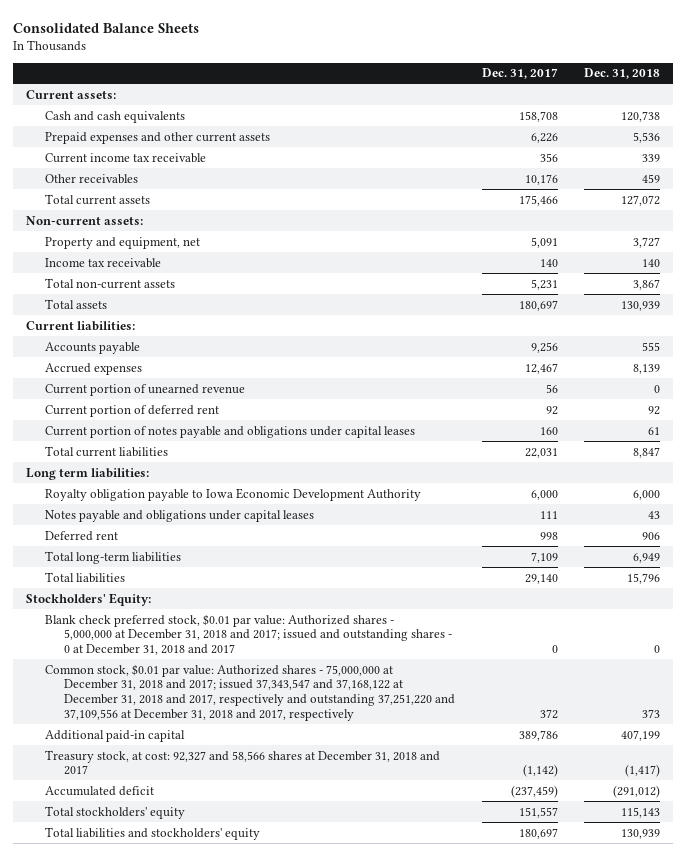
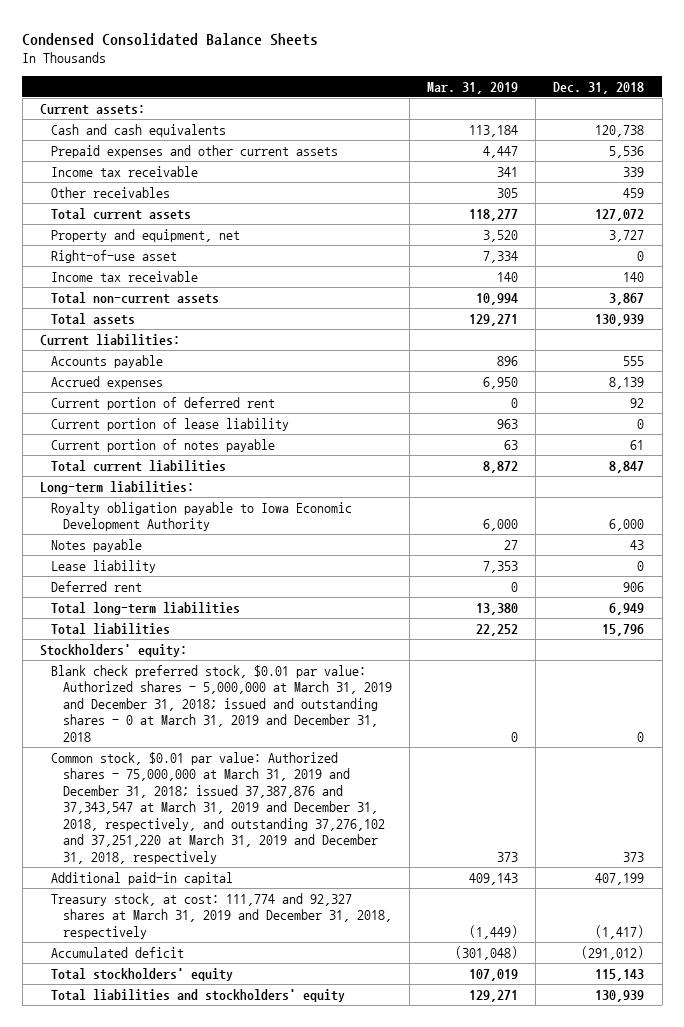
[12,22,199,33] Consolidated Balance Sheets -> [22,32,319,46] Condensed Consolidated Balance Sheets
[481,68,558,80] Dec. 31, 2017 -> none
none -> [427,81,519,94] Mar. 31, 2019
[45,152,207,163] Current income tax receivable -> [51,165,199,177] Income tax receivable
[26,215,144,225] Non-current assets: -> none
none -> [51,249,178,263] Right-of-use asset
[45,383,246,396] Current portion of unearned revenue -> none
none -> [51,417,290,431] Current portion of lease liability
[45,425,416,438] Current portion of notes payable and obligations under capital leases -> [51,438,276,452] Current portion of notes payable
[26,467,150,480] Long term liabilities: -> [39,480,194,494] Long-term liabilities:
[45,509,315,522] Notes payable and obligations under capital leases -> [51,538,143,552] Notes payable
none -> [51,559,157,573] Lease liability
[26,592,152,606] Stockholders' Equity: -> [39,643,187,657] Stockholders' equity:
[45,613,453,655] Blank check preferred stock, $0.01 par value: Authorized shares - 5,000,000 at December 31, 2018 and 2017; issued and outstanding shares - 0 at December 31, 2018 and 2017 -> [51,664,392,742] Blank check preferred stock, $0.01 par value: Authorized shares - 5,000,000 at March 31, 2019 and December 31, 2018; issued and outstanding shares - 0 at March 31, 2019 and December 31, 2018
[45,663,456,721] Common stock, $0.01 par value: Authorized shares - 75,000,000 at December 31, 2018 and 2017; issued 37,343,547 and 37,168,122 at December 31, 2018 and 2017, respectively and outstanding 37,251,220 and 37,109,556 at December 31, 2018 and 2017, respectively -> [51,751,385,864] Common stock, $0.01 par value: Authorized shares - 75,000,000 at March 31, 2019 and December 31, 2018; issued 37,387,876 and 37,343,547 at March 31, 2019 and December 31, 2018, respectively, and outstanding 37,276,102 and 37,251,220 at March 31, 2019 and December 31, 2018, respectively
[45,749,441,776] Treasury stock, at cost: 92,327 and 58,566 shares at December 31, 2018 and 2017 -> [51,892,392,939] Treasury stock, at cost: 111,774 and 92,327 shares at March 31, 2019 and December 31, 2018, respectively

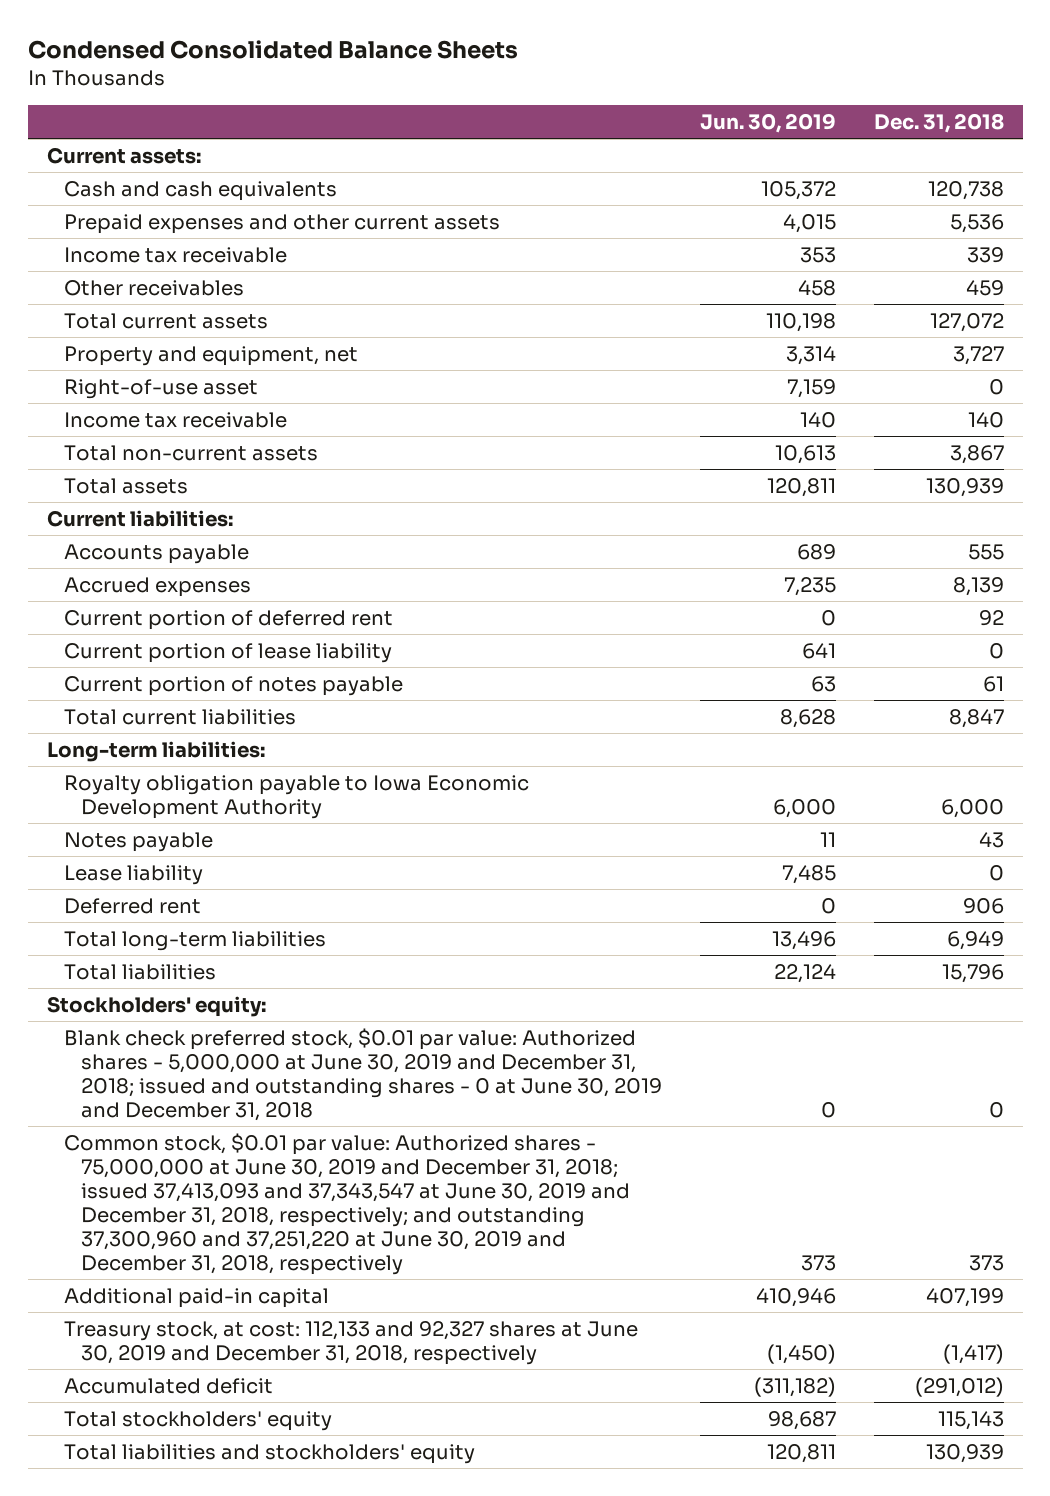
[427,81,519,94] Mar. 31, 2019 -> none
none -> [699,112,836,133] Jun. 30, 2019
[51,664,392,742] Blank check preferred stock, $0.01 par value: Authorized shares - 5,000,000 at March 31, 2019 and December 31, 2018; issued and outstanding shares - 0 at March 31, 2019 and December 31, 2018 -> [63,1027,662,1121] Blank check preferred stock, $0.01 par value: Authorized shares - 5,000,000 at June 30, 2019 and December 31, 2018; issued and outstanding shares - 0 at June 30, 2019 and December 31, 2018
[51,751,385,864] Common stock, $0.01 par value: Authorized shares - 75,000,000 at March 31, 2019 and December 31, 2018; issued 37,387,876 and 37,343,547 at March 31, 2019 and December 31, 2018, respectively, and outstanding 37,276,102 and 37,251,220 at March 31, 2019 and December 31, 2018, respectively -> [63,1132,630,1275] Common stock, $0.01 par value: Authorized shares - 75,000,000 at June 30, 2019 and December 31, 2018; issued 37,413,093 and 37,343,547 at June 30, 2019 and December 31, 2018, respectively; and outstanding 37,300,960 and 37,251,220 at June 30, 2019 and December 31, 2018, respectively
[51,892,392,939] Treasury stock, at cost: 111,774 and 92,327 shares at March 31, 2019 and December 31, 2018, respectively -> [63,1320,638,1365] Treasury stock, at cost: 112,133 and 92,327 shares at June 30, 2019 and December 31, 2018, respectively

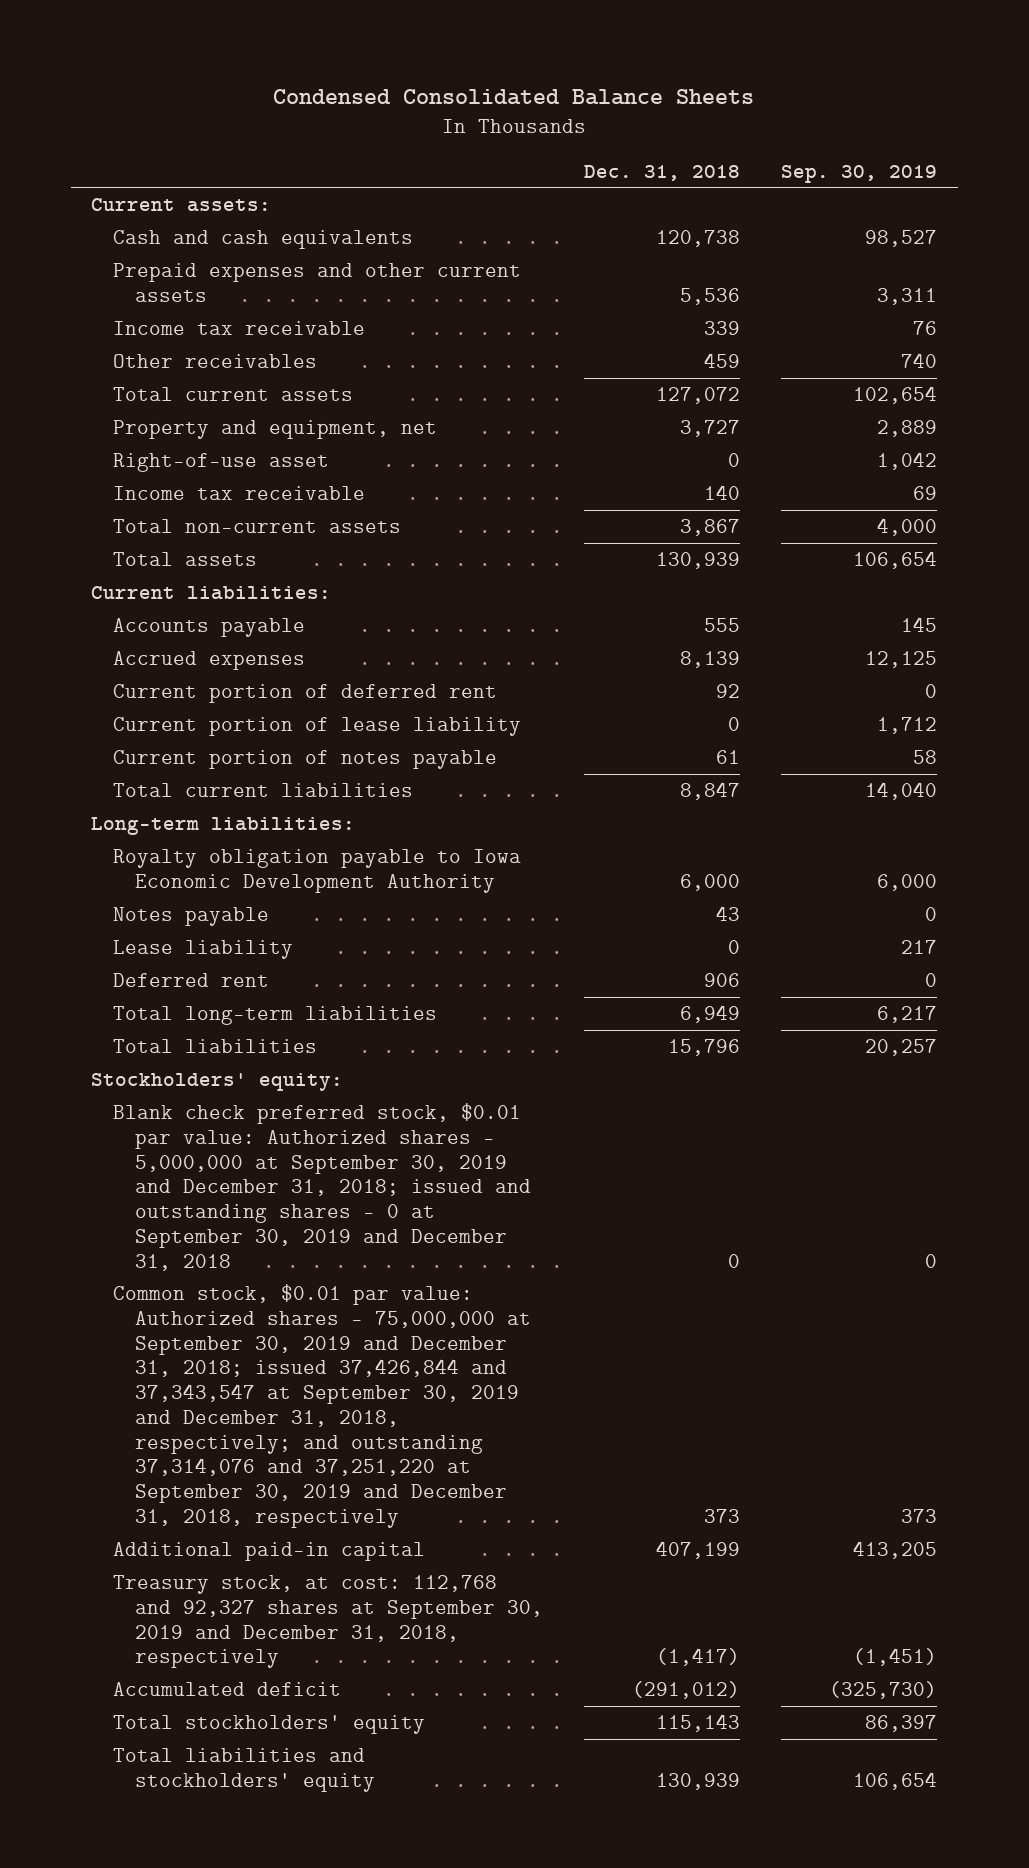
[699,112,836,133] Jun. 30, 2019 -> none
none -> [781,164,938,183] Sep. 30, 2019
[63,1027,662,1121] Blank check preferred stock, $0.01 par value: Authorized shares - 5,000,000 at June 30, 2019 and December 31, 2018; issued and outstanding shares - 0 at June 30, 2019 and December 31, 2018 -> [112,1102,531,1271] Blank check preferred stock, $0.01 par value: Authorized shares - 5,000,000 at September 30, 2019 and December 31, 2018; issued and outstanding shares - 0 at September 30, 2019 and December 31, 2018
[63,1132,630,1275] Common stock, $0.01 par value: Authorized shares - 75,000,000 at June 30, 2019 and December 31, 2018; issued 37,413,093 and 37,343,547 at June 30, 2019 and December 31, 2018, respectively; and outstanding 37,300,960 and 37,251,220 at June 30, 2019 and December 31, 2018, respectively -> [112,1283,531,1528] Common stock, $0.01 par value: Authorized shares - 75,000,000 at September 30, 2019 and December 31, 2018; issued 37,426,844 and 37,343,547 at September 30, 2019 and December 31, 2018, respectively; and outstanding 37,314,076 and 37,251,220 at September 30, 2019 and December 31, 2018, respectively
[63,1320,638,1365] Treasury stock, at cost: 112,133 and 92,327 shares at June 30, 2019 and December 31, 2018, respectively -> [112,1574,543,1669] Treasury stock, at cost: 112,768 and 92,327 shares at September 30, 2019 and December 31, 2018, respectively

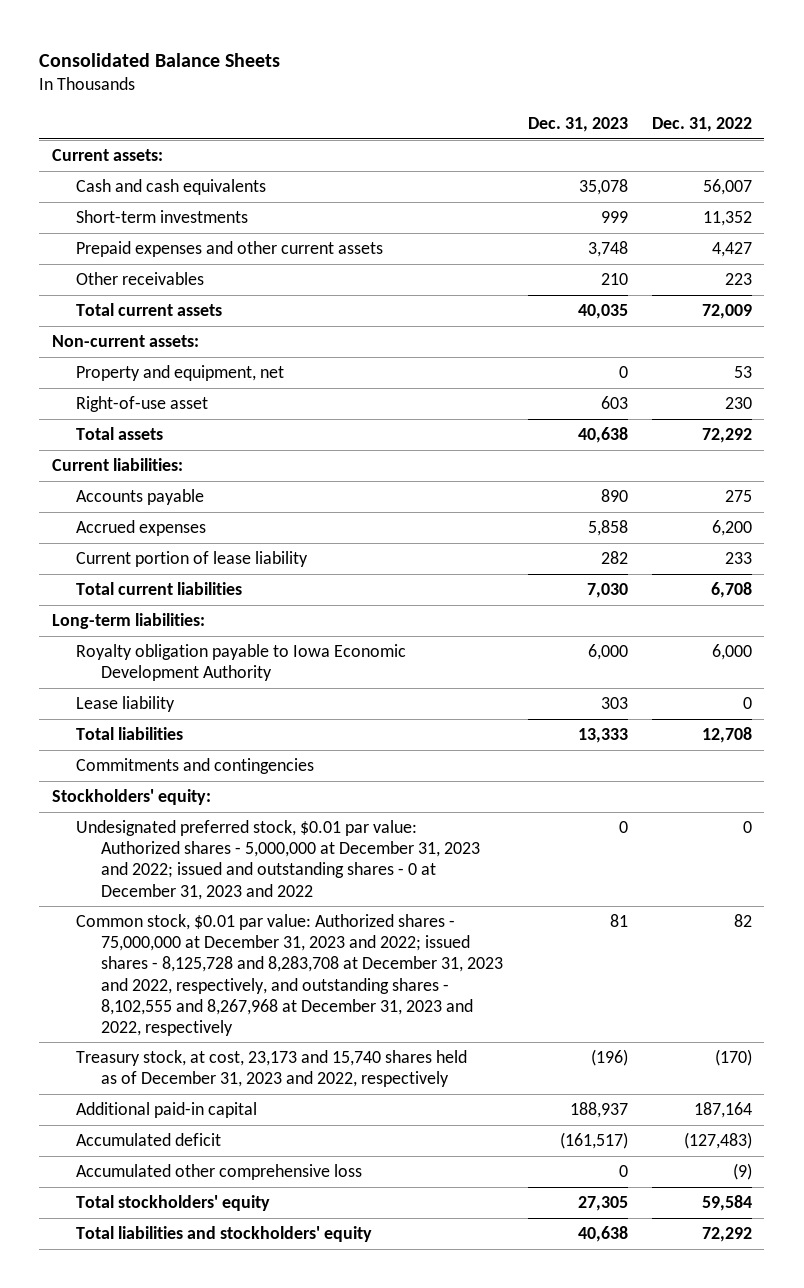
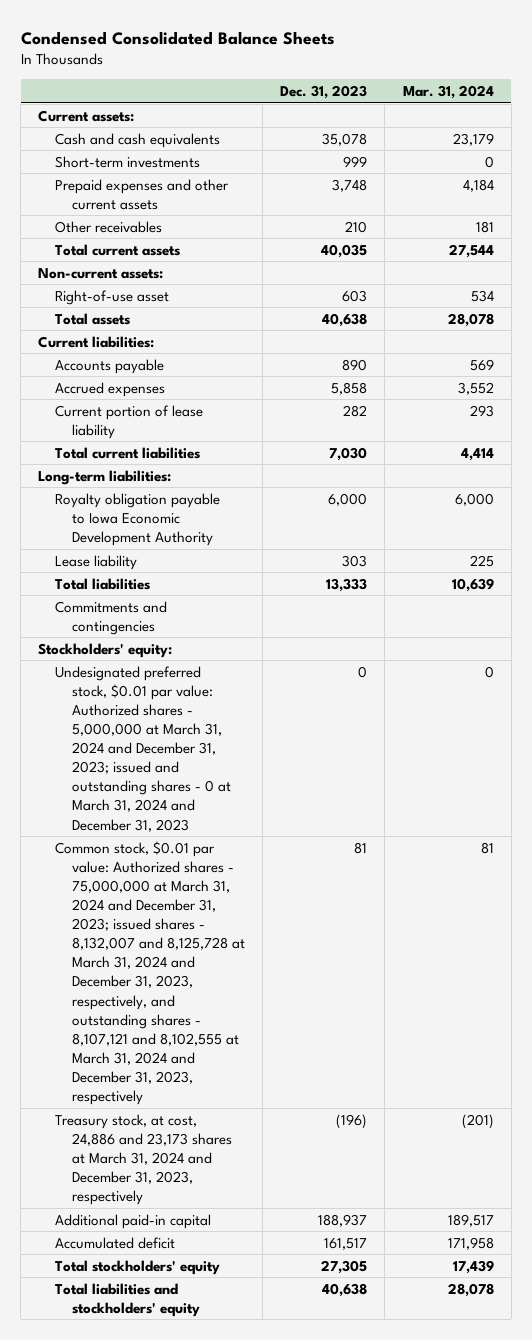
[39,52,281,67] Consolidated Balance Sheets -> [20,31,335,46] Condensed Consolidated Balance Sheets
[652,117,753,133] Dec. 31, 2022 -> none
none -> [402,84,494,99] Mar. 31, 2024
[76,365,285,382] Property and equipment, net -> none
[76,820,480,900] Undesignated preferred stock, $0.01 par value: Authorized shares - 5,000,000 at December 31, 2023 and 2022; issued and outstanding shares - 0 at December 31, 2023 and 2022 -> [55,665,231,832] Undesignated preferred stock, $0.01 par value: Authorized shares - 5,000,000 at March 31, 2024 and December 31, 2023; issued and outstanding shares - 0 at March 31, 2024 and December 31, 2023
[76,914,503,1036] Common stock, $0.01 par value: Authorized shares - 75,000,000 at December 31, 2023 and 2022; issued shares - 8,125,728 and 8,283,708 at December 31, 2023 and 2022, respectively, and outstanding shares - 8,102,555 and 8,267,968 at December 31, 2023 and 2022, respectively -> [55,840,245,1106] Common stock, $0.01 par value: Authorized shares - 75,000,000 at March 31, 2024 and December 31, 2023; issued shares - 8,132,007 and 8,125,728 at March 31, 2024 and December 31, 2023, respectively, and outstanding shares - 8,107,121 and 8,102,555 at March 31, 2024 and December 31, 2023, respectively
[76,1050,468,1088] Treasury stock, at cost, 23,173 and 15,740 shares held as of December 31, 2023 and 2022, respectively -> [55,1113,232,1206] Treasury stock, at cost, 24,886 and 23,173 shares at March 31, 2024 and December 31, 2023, respectively
[76,1164,363,1181] Accumulated other comprehensive loss -> none
[559,1132,628,1150] (161,517) -> [324,1237,368,1250] 161,517

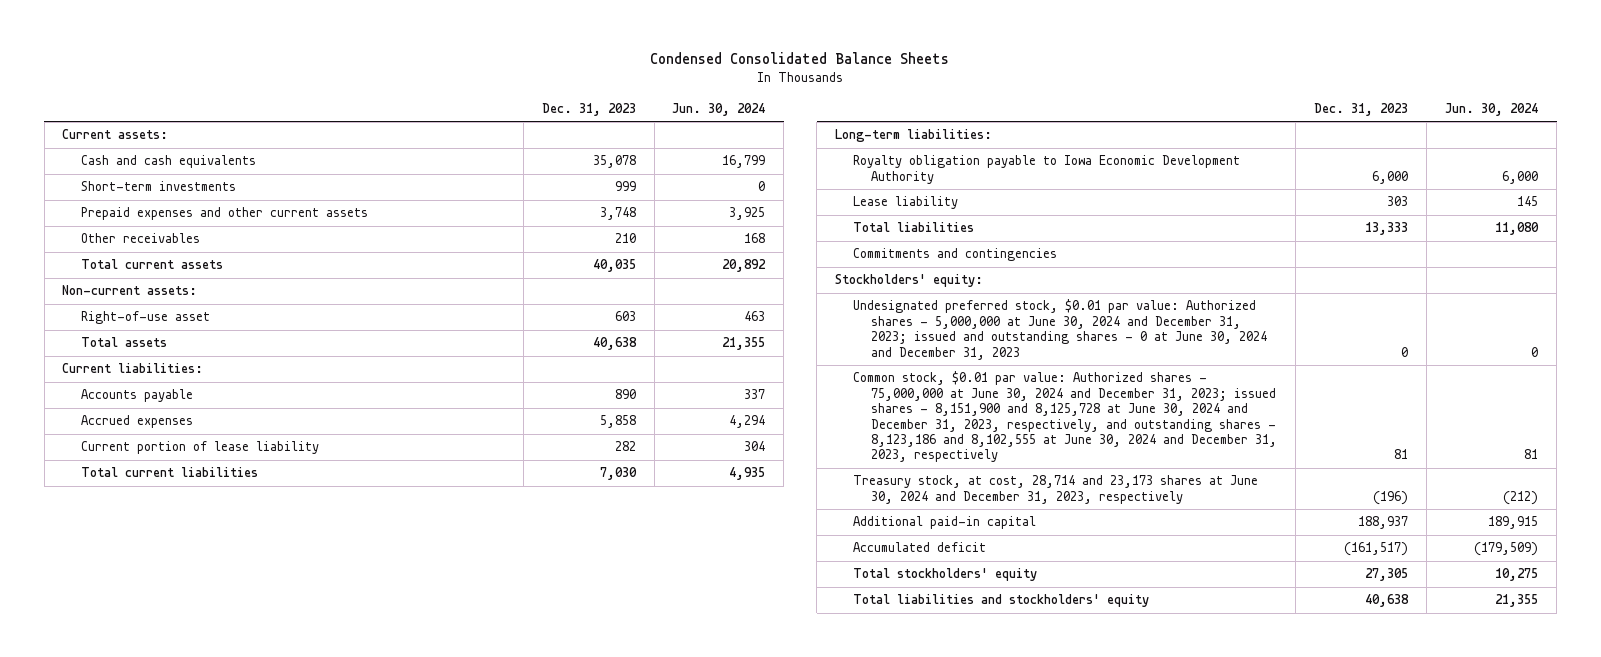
[402,84,494,99] Mar. 31, 2024 -> none
none -> [672,102,766,116] Jun. 30, 2024
[55,665,231,832] Undesignated preferred stock, $0.01 par value: Authorized shares - 5,000,000 at March 31, 2024 and December 31, 2023; issued and outstanding shares - 0 at March 31, 2024 and December 31, 2023 -> [853,299,1268,360] Undesignated preferred stock, $0.01 par value: Authorized shares - 5,000,000 at June 30, 2024 and December 31, 2023; issued and outstanding shares - 0 at June 30, 2024 and December 31, 2023
[55,840,245,1106] Common stock, $0.01 par value: Authorized shares - 75,000,000 at March 31, 2024 and December 31, 2023; issued shares - 8,132,007 and 8,125,728 at March 31, 2024 and December 31, 2023, respectively, and outstanding shares - 8,107,121 and 8,102,555 at March 31, 2024 and December 31, 2023, respectively -> [853,371,1278,463] Common stock, $0.01 par value: Authorized shares - 75,000,000 at June 30, 2024 and December 31, 2023; issued shares - 8,151,900 and 8,125,728 at June 30, 2024 and December 31, 2023, respectively, and outstanding shares - 8,123,186 and 8,102,555 at June 30, 2024 and December 31, 2023, respectively
[55,1113,232,1206] Treasury stock, at cost, 24,886 and 23,173 shares at March 31, 2024 and December 31, 2023, respectively -> [853,475,1259,504] Treasury stock, at cost, 28,714 and 23,173 shares at June 30, 2024 and December 31, 2023, respectively
[324,1237,368,1250] 161,517 -> [1344,542,1409,557] (161,517)

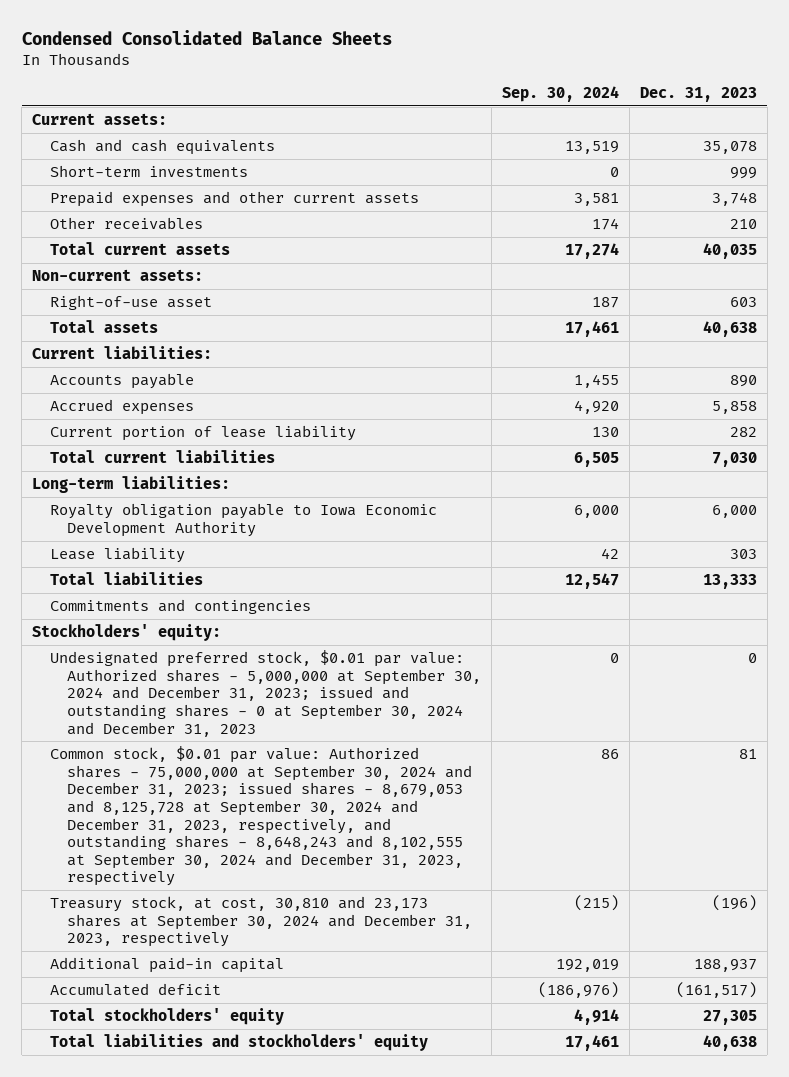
[672,102,766,116] Jun. 30, 2024 -> none
none -> [501,85,619,102] Sep. 30, 2024
[853,299,1268,360] Undesignated preferred stock, $0.01 par value: Authorized shares - 5,000,000 at June 30, 2024 and December 31, 2023; issued and outstanding shares - 0 at June 30, 2024 and December 31, 2023 -> [49,650,481,737] Undesignated preferred stock, $0.01 par value: Authorized shares - 5,000,000 at September 30, 2024 and December 31, 2023; issued and outstanding shares - 0 at September 30, 2024 and December 31, 2023
[853,371,1278,463] Common stock, $0.01 par value: Authorized shares - 75,000,000 at June 30, 2024 and December 31, 2023; issued shares - 8,151,900 and 8,125,728 at June 30, 2024 and December 31, 2023, respectively, and outstanding shares - 8,123,186 and 8,102,555 at June 30, 2024 and December 31, 2023, respectively -> [49,746,472,887] Common stock, $0.01 par value: Authorized shares - 75,000,000 at September 30, 2024 and December 31, 2023; issued shares - 8,679,053 and 8,125,728 at September 30, 2024 and December 31, 2023, respectively, and outstanding shares - 8,648,243 and 8,102,555 at September 30, 2024 and December 31, 2023, respectively
[853,475,1259,504] Treasury stock, at cost, 28,714 and 23,173 shares at June 30, 2024 and December 31, 2023, respectively -> [49,896,472,948] Treasury stock, at cost, 30,810 and 23,173 shares at September 30, 2024 and December 31, 2023, respectively

